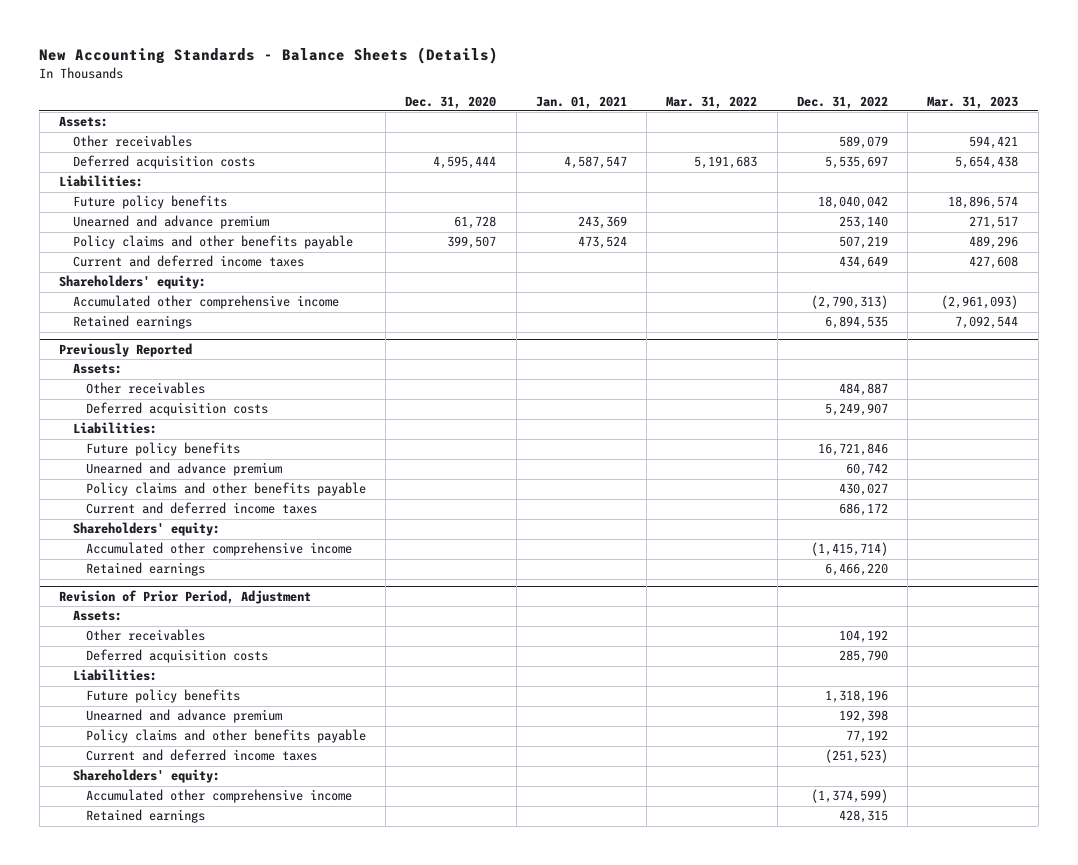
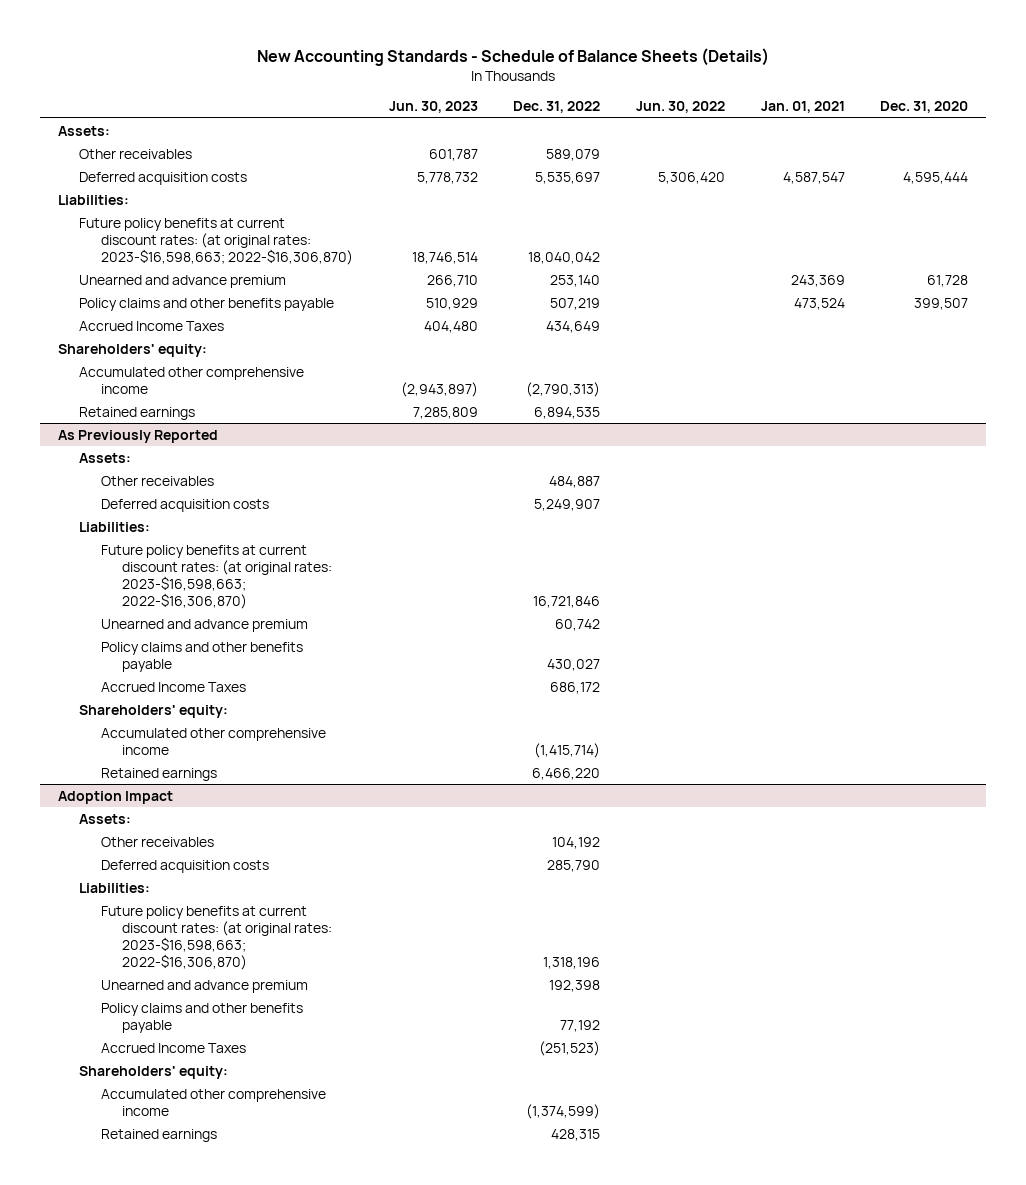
[39,47,499,65] New Accounting Standards - Balance Sheets (Details) -> [257,47,770,66] New Accounting Standards - Schedule of Balance Sheets (Details)
[666,95,758,109] Mar. 31, 2022 -> none
[927,95,1019,109] Mar. 31, 2023 -> none
none -> [388,101,478,114] Jun. 30, 2023
none -> [635,101,725,114] Jun. 30, 2022
[72,195,227,210] Future policy benefits -> [79,217,353,265] Future policy benefits at current discount rates: (at original rates: 2023-$16,598,663; 2022-$16,306,870)
[72,255,304,268] Current and deferred income taxes -> [79,320,225,331] Accrued Income Taxes
[59,343,193,358] Previously Reported -> [57,429,218,443] As Previously Reported
[85,442,240,457] Future policy benefits -> [100,544,333,609] Future policy benefits at current discount rates: (at original rates: 2023-$16,598,663; 2022-$16,306,870)
[85,502,317,515] Current and deferred income taxes -> [100,681,246,692] Accrued Income Taxes
[59,590,312,605] Revision of Prior Period, Adjustment -> [57,790,173,804] Adoption Impact
[85,689,240,704] Future policy benefits -> [100,905,333,970] Future policy benefits at current discount rates: (at original rates: 2023-$16,598,663; 2022-$16,306,870)
[85,749,317,762] Current and deferred income taxes -> [100,1042,246,1053] Accrued Income Taxes

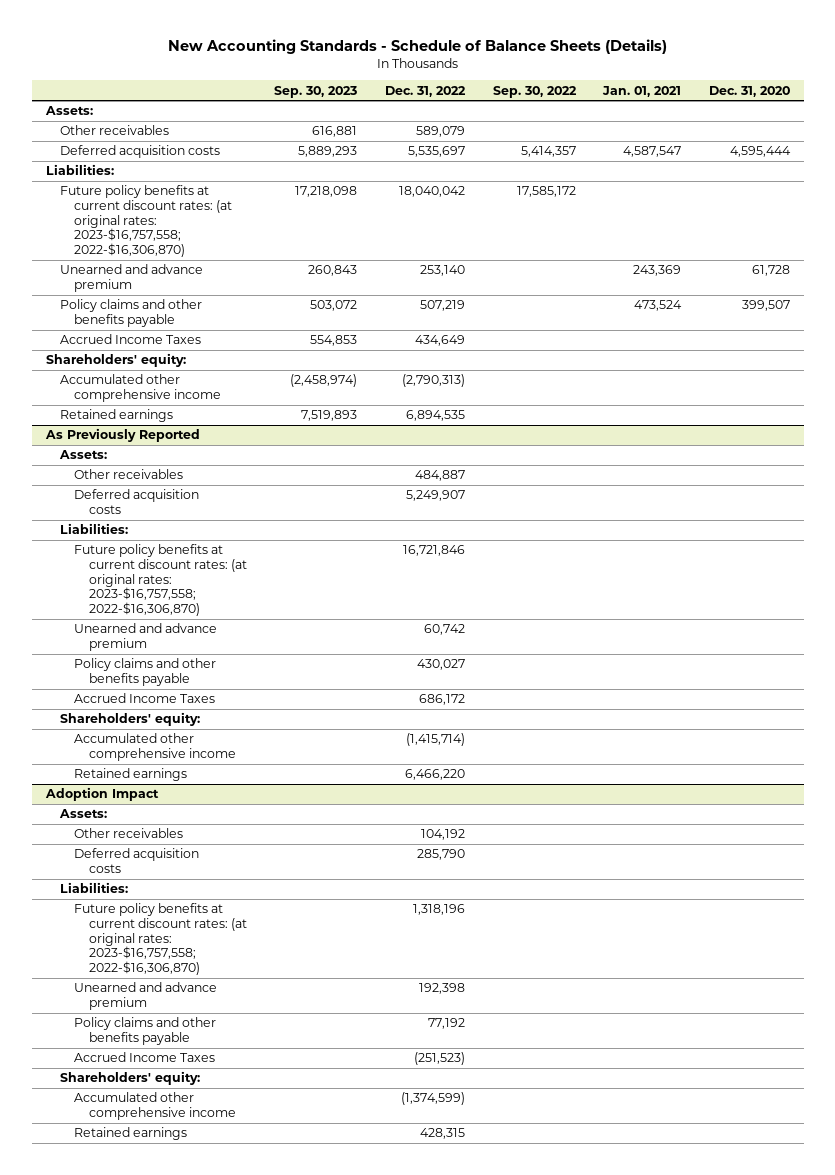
[388,101,478,114] Jun. 30, 2023 -> none
[635,101,725,114] Jun. 30, 2022 -> none
none -> [274,85,358,98] Sep. 30, 2023
none -> [492,85,577,98] Sep. 30, 2022
[79,217,353,265] Future policy benefits at current discount rates: (at original rates: 2023-$16,598,663; 2022-$16,306,870) -> [60,185,233,258] Future policy benefits at current discount rates: (at original rates: 2023-$16,757,558; 2022-$16,306,870)
[100,544,333,609] Future policy benefits at current discount rates: (at original rates: 2023-$16,598,663; 2022-$16,306,870) -> [74,544,247,617] Future policy benefits at current discount rates: (at original rates: 2023-$16,757,558; 2022-$16,306,870)
[100,905,333,970] Future policy benefits at current discount rates: (at original rates: 2023-$16,598,663; 2022-$16,306,870) -> [74,903,247,976] Future policy benefits at current discount rates: (at original rates: 2023-$16,757,558; 2022-$16,306,870)

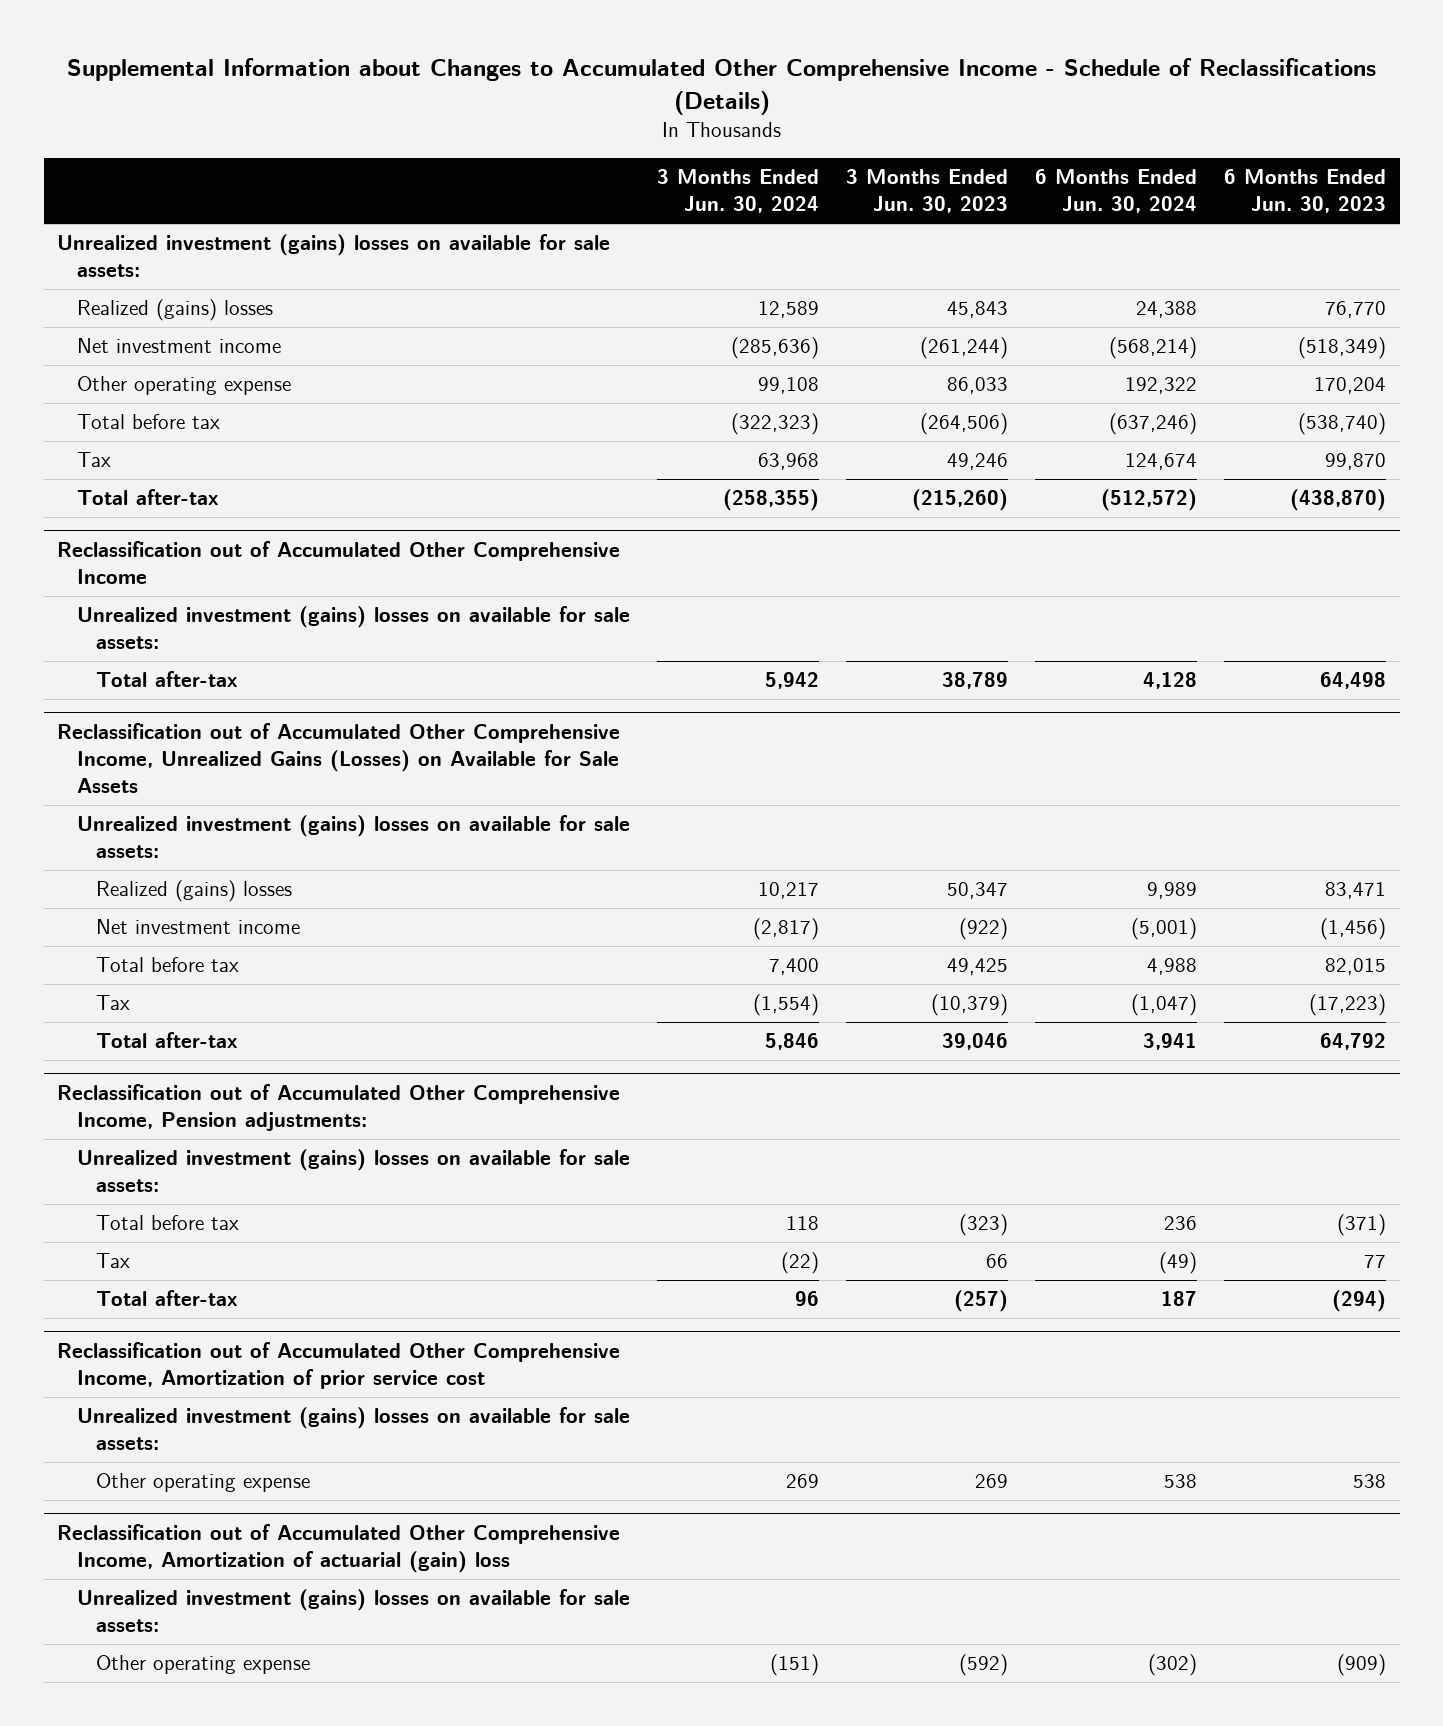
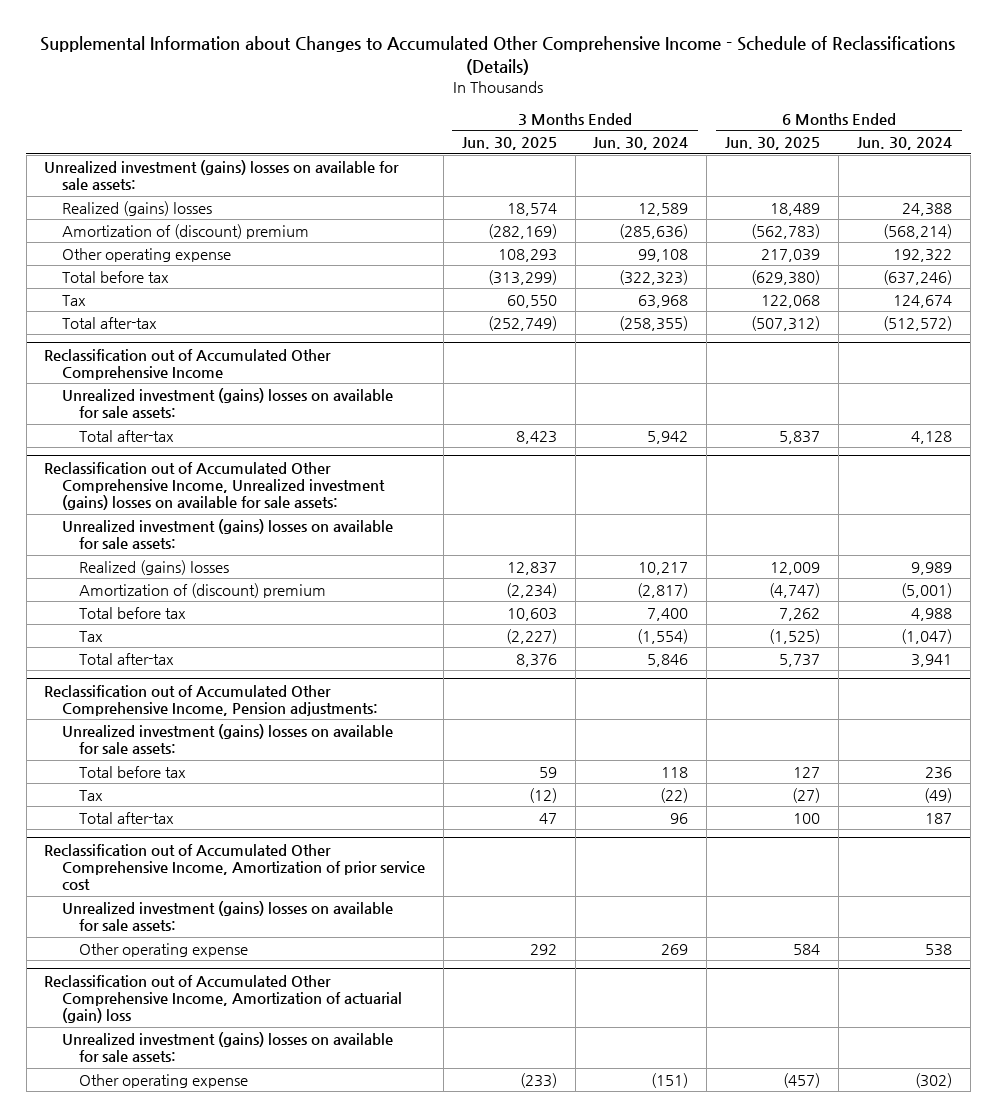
[845,169,1008,214] 3 Months Ended Jun. 30, 2023 -> none
[1224,169,1387,214] 6 Months Ended Jun. 30, 2023 -> none
none -> [461,137,557,151] Jun. 30, 2025
none -> [725,137,821,151] Jun. 30, 2025
[76,338,281,354] Net investment income -> [61,223,309,239] Amortization of (discount) premium
[57,722,621,793] Reclassification out of Accumulated Other Comprehensive Income, Unrealized Gains (Losses) on Available for Sale Assets -> [44,461,385,511] Reclassification out of Accumulated Other Comprehensive Income, Unrealized investment (gains) losses on available for sale assets:
[96,919,301,935] Net investment income -> [78,582,326,598] Amortization of (discount) premium

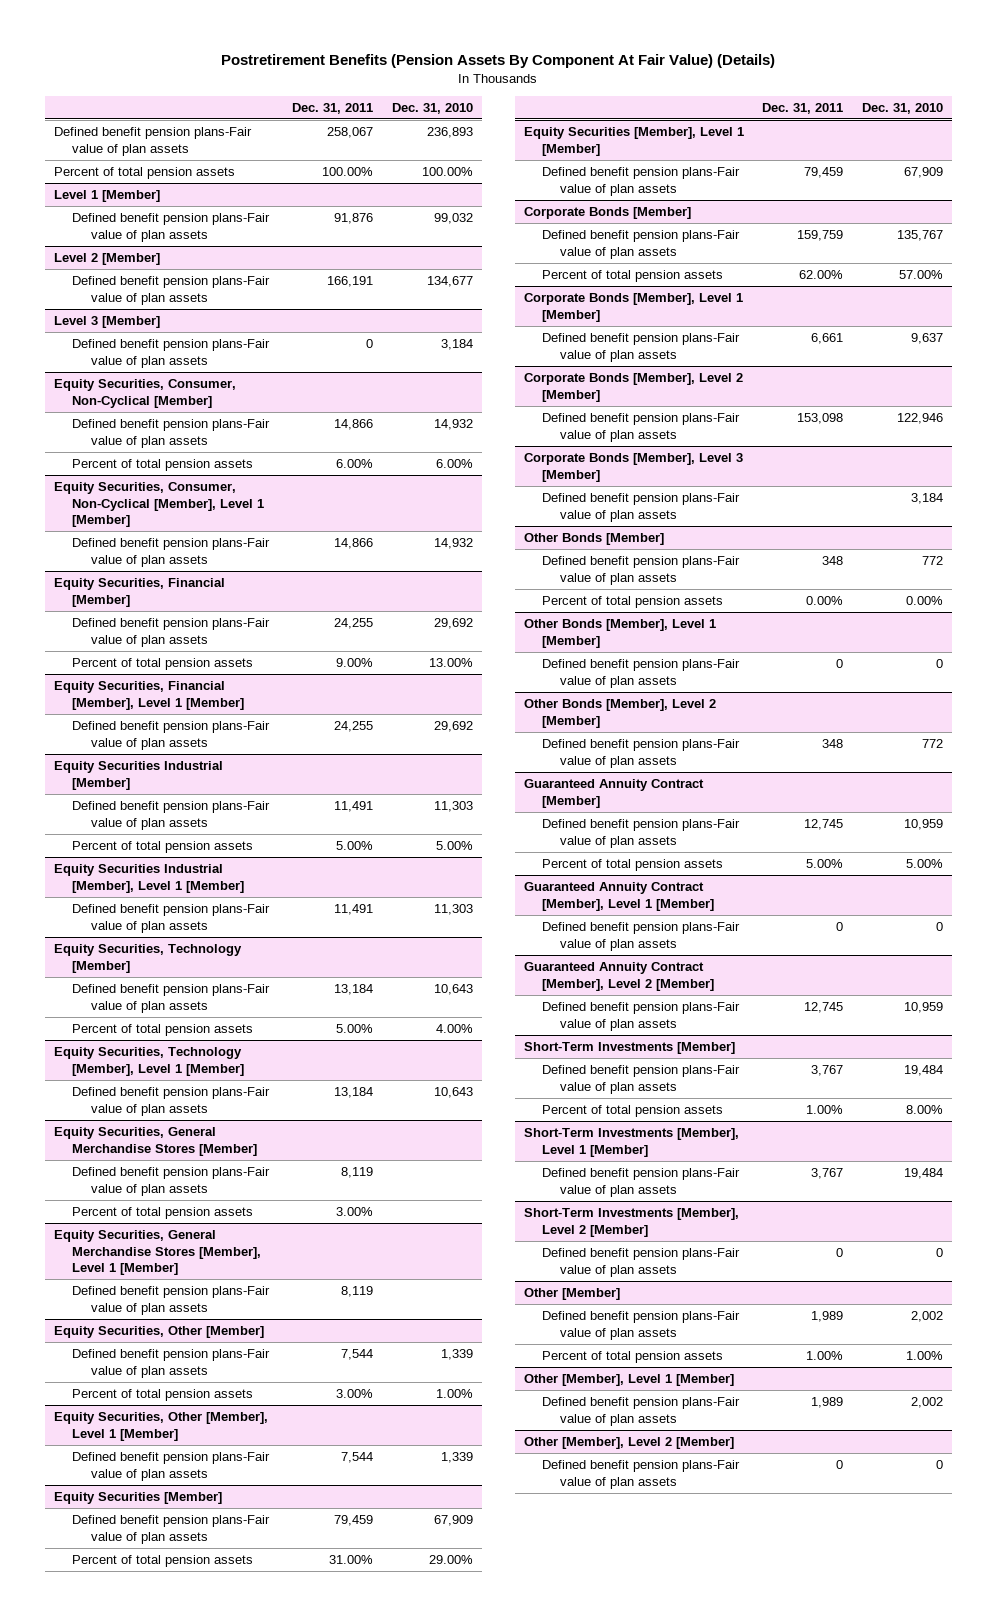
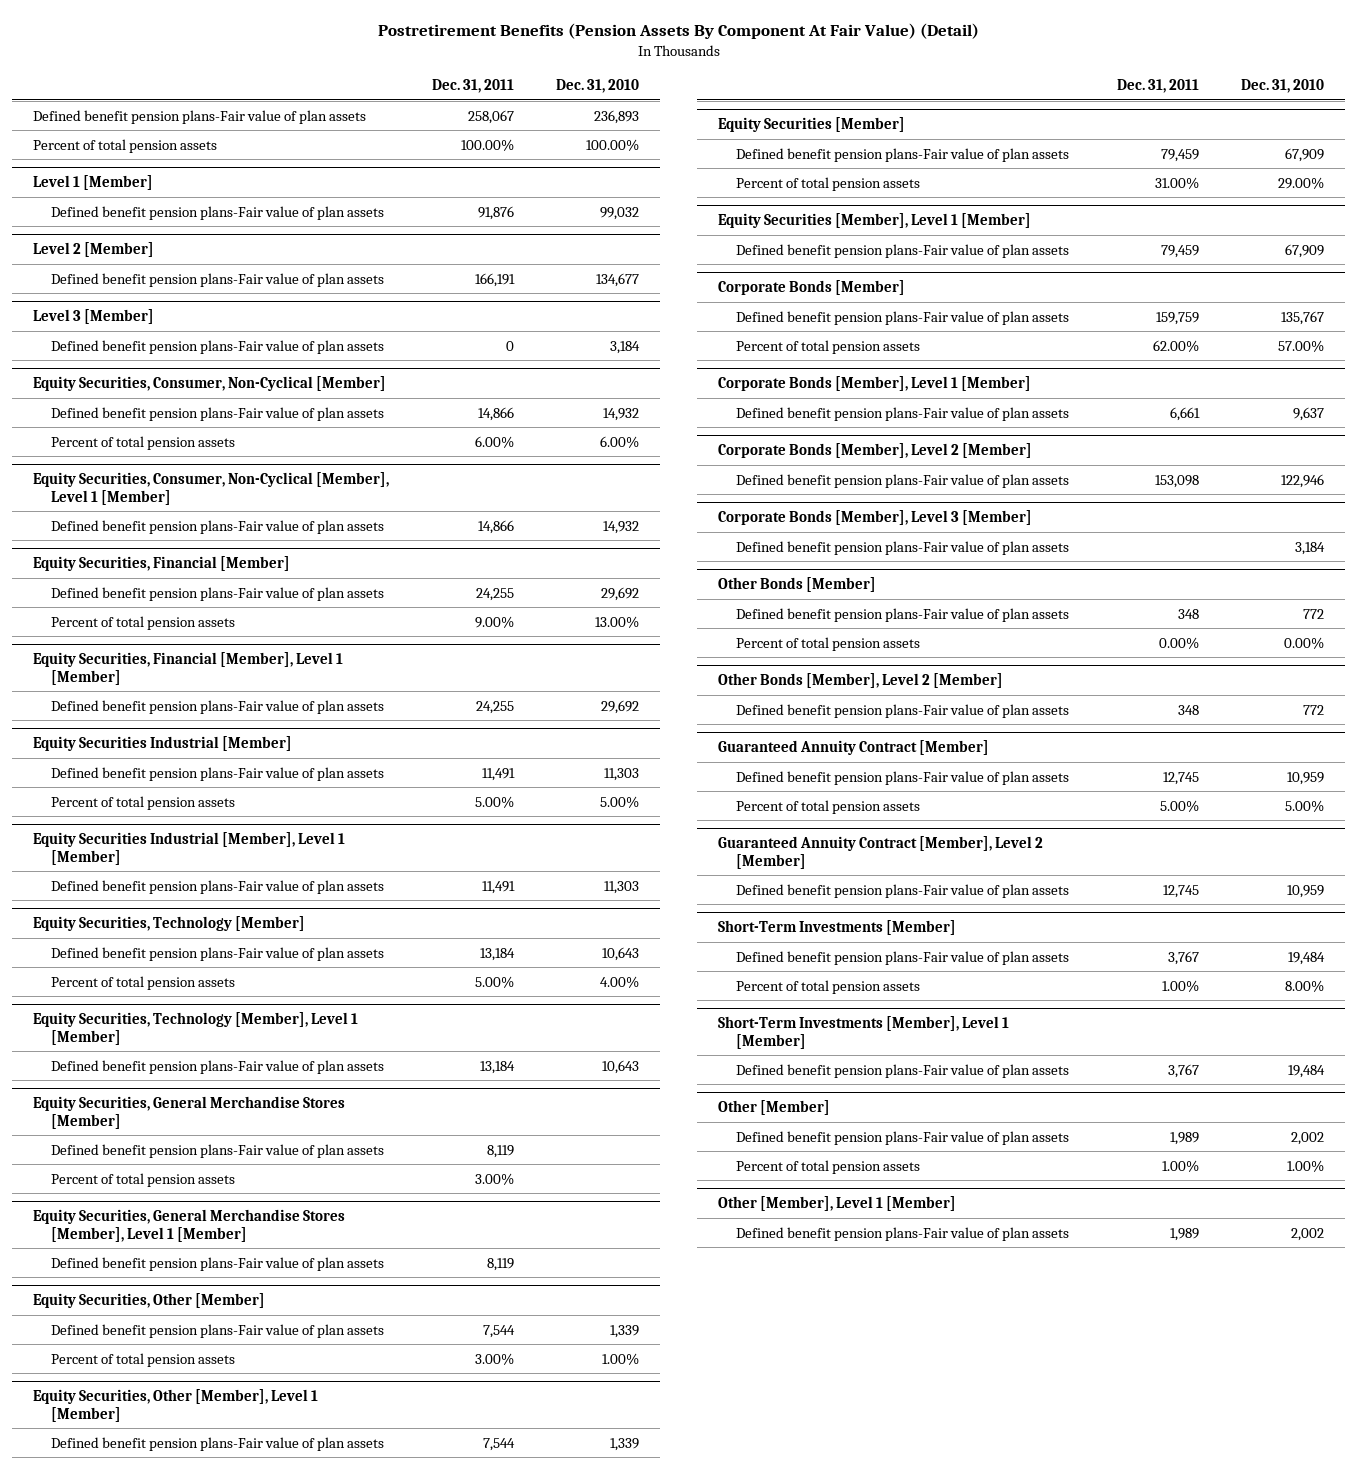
[221,53,776,68] Postretirement Benefits (Pension Assets By Component At Fair Value) (Details) -> [377,22,979,39] Postretirement Benefits (Pension Assets By Component At Fair Value) (Detail)
[523,619,716,648] Other Bonds [Member], Level 1 [Member] -> none
[542,659,741,688] Defined benefit pension plans-Fair value of plan assets -> none
[523,882,715,911] Guaranteed Annuity Contract [Member], Level 1 [Member] -> none
[542,922,741,951] Defined benefit pension plans-Fair value of plan assets -> none
[523,1208,739,1237] Short-Term Investments [Member], Level 2 [Member] -> none
[542,1248,741,1277] Defined benefit pension plans-Fair value of plan assets -> none
[523,1437,734,1450] Other [Member], Level 2 [Member] -> none
[542,1460,741,1489] Defined benefit pension plans-Fair value of plan assets -> none

